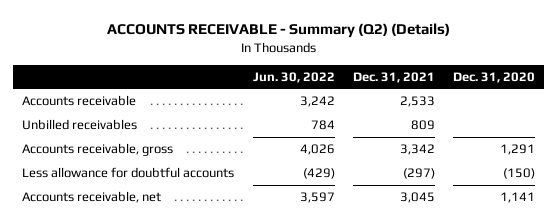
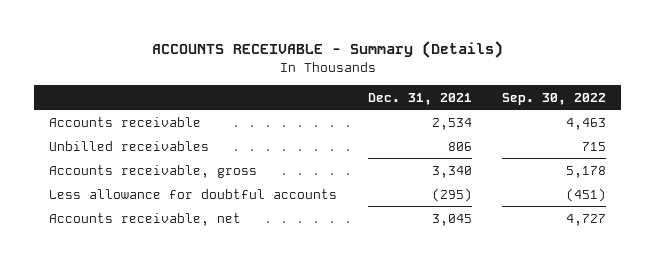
[106,22,450,38] ACCOUNTS RECEIVABLE - Summary (Q2) (Details) -> [151,41,503,59] ACCOUNTS RECEIVABLE - Summary (Details)
[252,71,335,83] Jun. 30, 2022 -> none
[452,71,535,83] Dec. 31, 2020 -> none
none -> [502,93,607,106] Sep. 30, 2022
[399,96,435,108] 2,533 -> [431,117,472,130] 2,534
[410,120,435,131] 809 -> [447,141,472,151] 806
[399,144,435,156] 3,342 -> [431,165,472,178] 3,340
[402,168,435,180] (297) -> [431,187,472,202] (295)

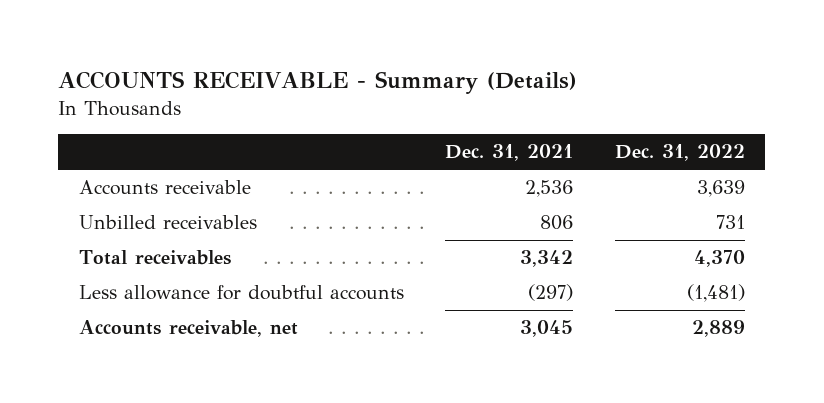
[502,93,607,106] Sep. 30, 2022 -> none
none -> [614,144,745,162] Dec. 31, 2022
[431,117,472,130] 2,534 -> [525,180,574,198] 2,536
[48,164,257,178] Accounts receivable, gross -> none
none -> [78,250,231,266] Total receivables
[431,187,472,202] (295) -> [528,284,574,302] (297)

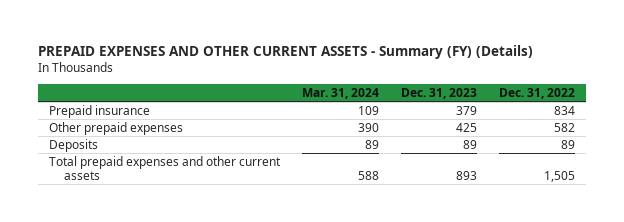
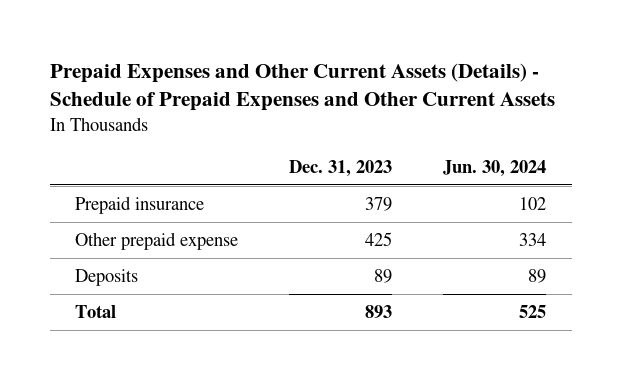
[37,45,533,60] PREPAID EXPENSES AND OTHER CURRENT ASSETS - Summary (FY) (Details) -> [49,62,555,112] Prepaid Expenses and Other Current Assets (Details) - Schedule of Prepaid Expenses and Other Current Assets
[301,87,379,99] Mar. 31, 2024 -> none
[498,87,575,99] Dec. 31, 2022 -> none
none -> [443,160,547,178] Jun. 30, 2024
[48,121,183,135] Other prepaid expenses -> [75,231,239,250] Other prepaid expense
[48,155,281,180] Total prepaid expenses and other current assets -> [75,304,117,318] Total

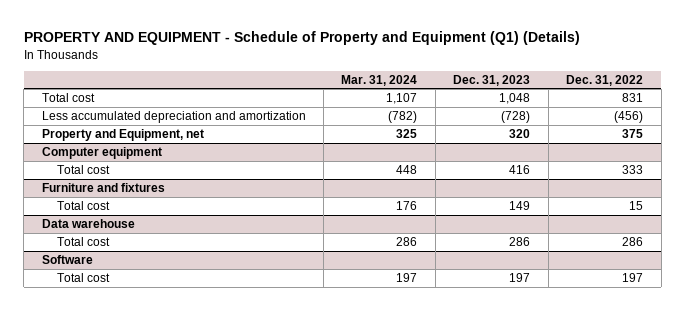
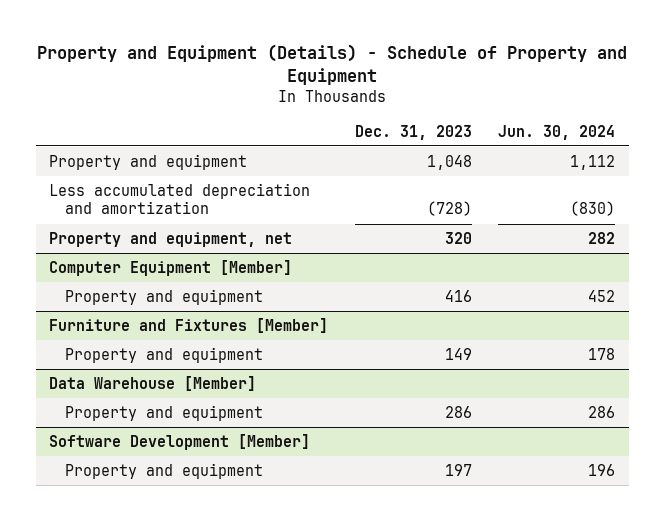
[23,31,580,46] PROPERTY AND EQUIPMENT - Schedule of Property and Equipment (Q1) (Details) -> [37,44,628,85] Property and Equipment (Details) - Schedule of Property and Equipment
[341,74,418,86] Mar. 31, 2024 -> none
[566,74,644,86] Dec. 31, 2022 -> none
none -> [498,124,616,140] Jun. 30, 2024
[41,92,95,102] Total cost -> [49,153,248,170] Property and equipment
[41,128,204,141] Property and Equipment, net -> [49,231,293,247] Property and equipment, net
[41,146,162,159] Computer equipment -> [49,259,293,276] Computer Equipment [Member]
[56,164,110,174] Total cost -> [64,288,263,305] Property and equipment
[41,182,165,192] Furniture and fixtures -> [49,317,329,333] Furniture and Fixtures [Member]
[56,200,110,210] Total cost -> [64,346,263,363] Property and equipment
[41,218,135,228] Data warehouse -> [49,375,257,391] Data Warehouse [Member]
[56,236,110,246] Total cost -> [64,404,263,421] Property and equipment
[41,254,93,264] Software -> [49,433,311,450] Software Development [Member]
[56,272,110,282] Total cost -> [64,462,263,479] Property and equipment

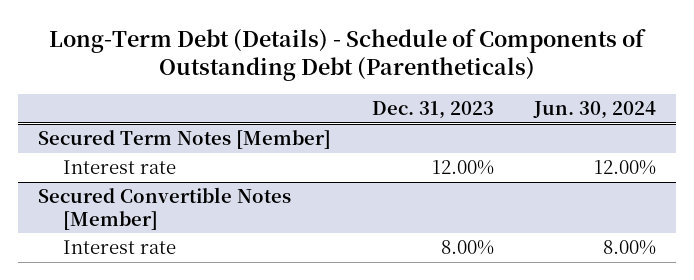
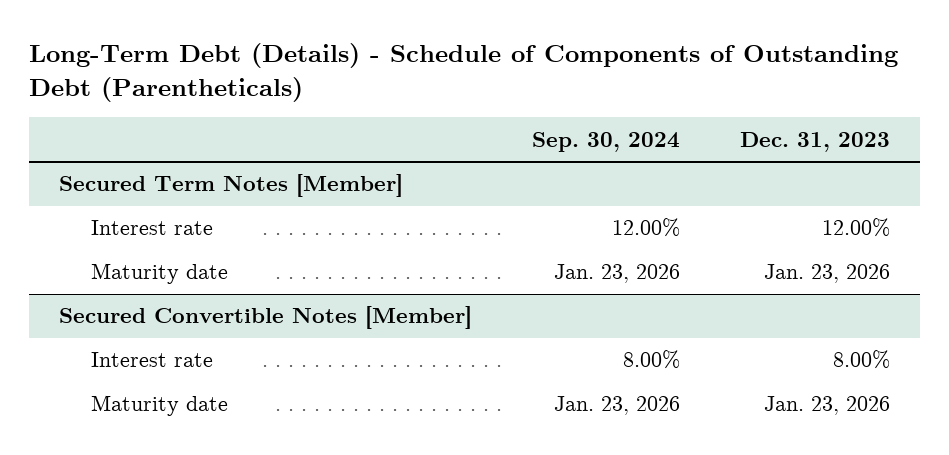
[532,101,656,120] Jun. 30, 2024 -> none
none -> [531,131,680,152] Sep. 30, 2024
none -> [90,263,228,285] Maturity date
none -> [90,395,228,417] Maturity date

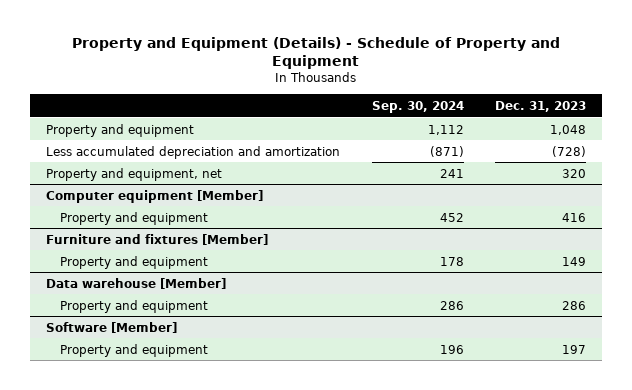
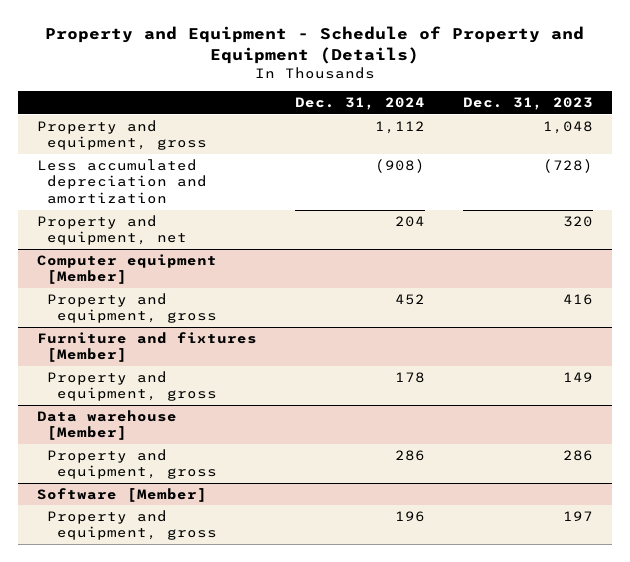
[72,37,561,70] Property and Equipment (Details) - Schedule of Property and Equipment -> [45,25,585,64] Property and Equipment - Schedule of Property and Equipment (Details)
[371,100,464,113] Sep. 30, 2024 -> none
none -> [295,97,426,111] Dec. 31, 2024
[45,123,194,137] Property and equipment -> [37,119,207,151] Property and equipment, gross
[60,211,209,225] Property and equipment -> [46,292,217,324] Property and equipment, gross
[60,255,209,269] Property and equipment -> [46,370,217,402] Property and equipment, gross
[60,299,209,313] Property and equipment -> [46,448,217,480] Property and equipment, gross
[60,343,209,357] Property and equipment -> [46,509,217,541] Property and equipment, gross

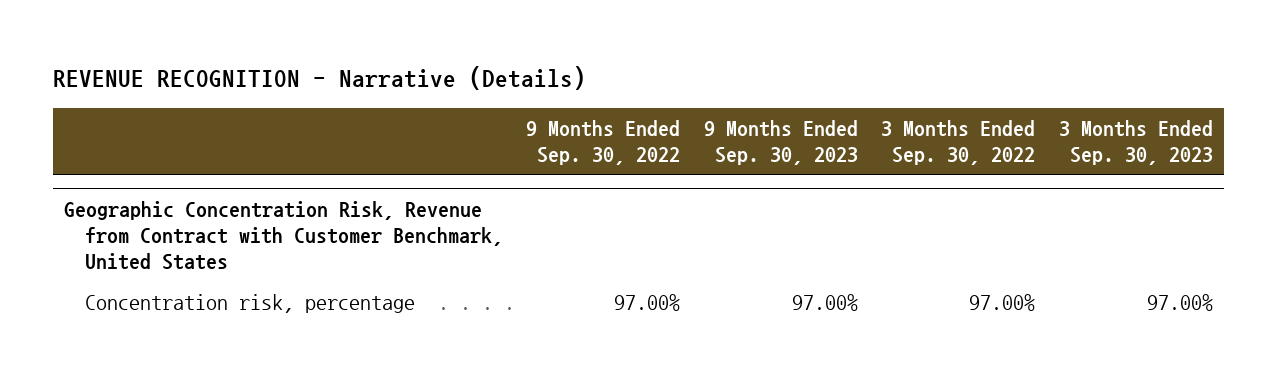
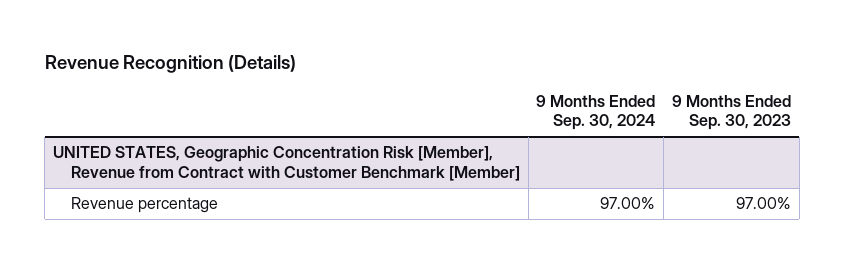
[52,66,586,91] REVENUE RECOGNITION - Narrative (Details) -> [44,55,296,74] Revenue Recognition (Details)
[526,120,681,166] 9 Months Ended Sep. 30, 2022 -> none
[881,120,1036,166] 3 Months Ended Sep. 30, 2022 -> none
[1058,120,1213,166] 3 Months Ended Sep. 30, 2023 -> none
none -> [536,94,656,131] 9 Months Ended Sep. 30, 2024
[64,201,503,271] Geographic Concentration Risk, Revenue from Contract with Customer Benchmark, United States -> [52,146,520,182] UNITED STATES, Geographic Concentration Risk [Member], Revenue from Contract with Customer Benchmark [Member]
[84,294,415,314] Concentration risk, percentage -> [70,197,218,214] Revenue percentage

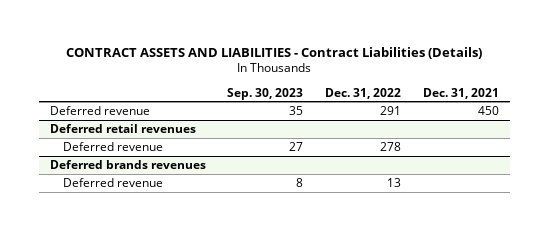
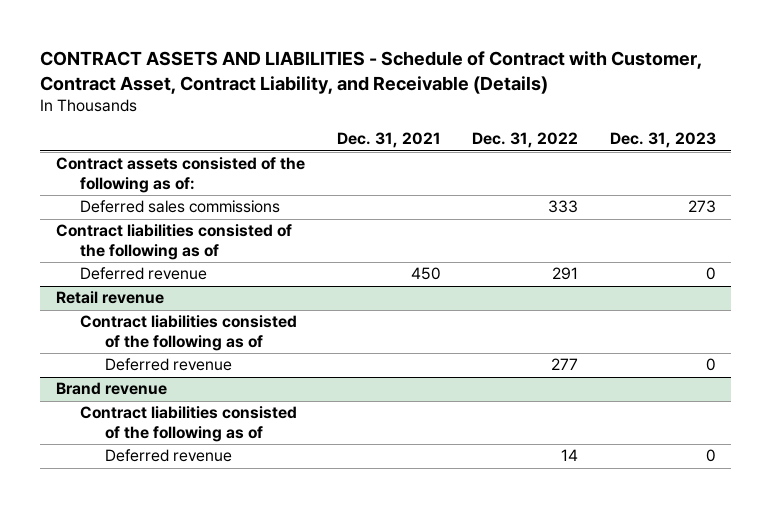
[66,46,483,59] CONTRACT ASSETS AND LIABILITIES - Contract Liabilities (Details) -> [40,50,703,94] CONTRACT ASSETS AND LIABILITIES - Schedule of Contract with Customer, Contract Asset, Contract Liability, and Receivable (Details)
[227,87,304,100] Sep. 30, 2023 -> none
none -> [609,132,716,149] Dec. 31, 2023
none -> [56,157,306,193] Contract assets consisted of the following as of:
none -> [80,200,281,214] Deferred sales commissions
none -> [56,224,293,260] Contract liabilities consisted of the following as of
[49,123,196,133] Deferred retail revenues -> [56,291,165,305] Retail revenue
none -> [80,315,298,351] Contract liabilities consisted of the following as of
[380,141,402,151] 278 -> [551,358,579,371] 277
[49,159,206,169] Deferred brands revenues -> [56,382,168,396] Brand revenue
none -> [80,406,298,442] Contract liabilities consisted of the following as of
[387,177,402,187] 13 -> [561,449,579,462] 14

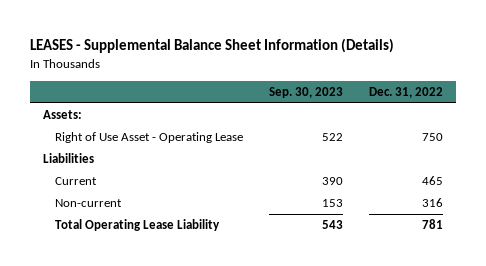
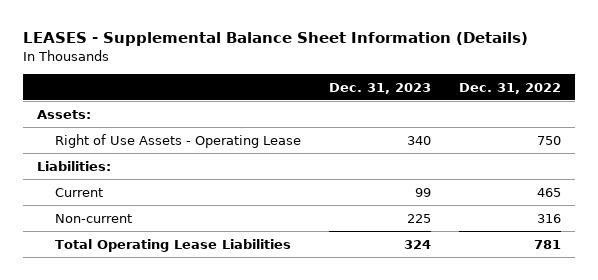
[269,86,344,98] Sep. 30, 2023 -> none
none -> [329,82,432,94] Dec. 31, 2023
[55,132,244,144] Right of Use Asset - Operating Lease -> [55,133,302,148] Right of Use Assets - Operating Lease
[42,153,94,164] Liabilities -> [36,160,111,171] Liabilities:
[55,219,221,232] Total Operating Lease Liability -> [55,238,292,252] Total Operating Lease Liabilities

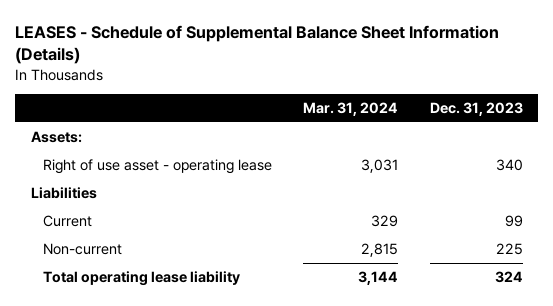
[22,32,528,47] LEASES - Supplemental Balance Sheet Information (Details) -> [15,24,500,65] LEASES - Schedule of Supplemental Balance Sheet Information (Details)
[459,82,562,94] Dec. 31, 2022 -> none
none -> [303,102,399,117] Mar. 31, 2024
[55,133,302,148] Right of Use Assets - Operating Lease -> [42,159,272,175] Right of use asset - operating lease
[36,160,111,171] Liabilities: -> [30,187,97,200] Liabilities
[55,238,292,252] Total Operating Lease Liabilities -> [42,271,240,287] Total operating lease liability

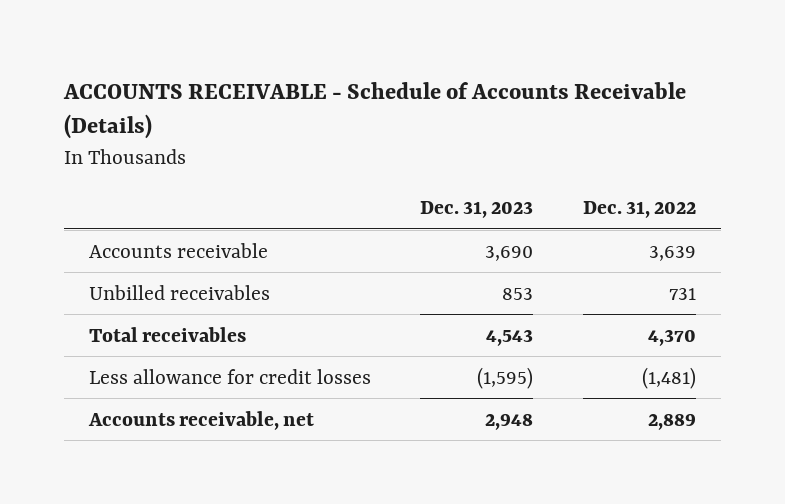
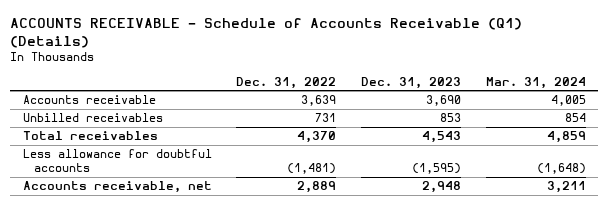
[62,81,686,140] ACCOUNTS RECEIVABLE - Schedule of Accounts Receivable (Details) -> [10,17,523,48] ACCOUNTS RECEIVABLE - Schedule of Accounts Receivable (Q1) (Details)
none -> [485,76,586,89] Mar. 31, 2024
[88,368,371,384] Less allowance for credit losses -> [22,149,212,173] Less allowance for doubtful accounts

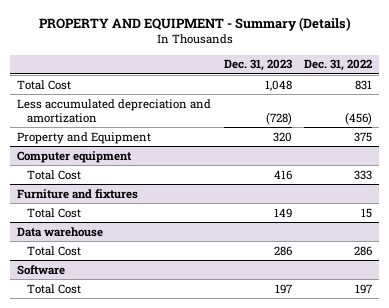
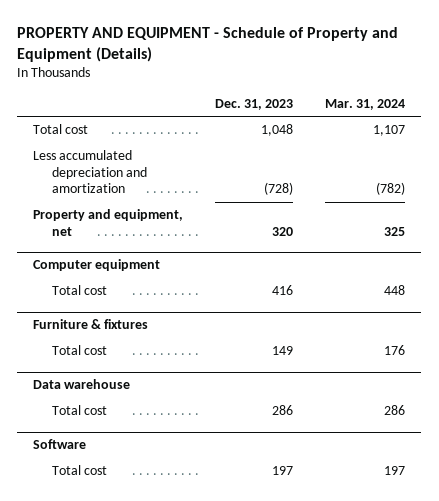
[38,17,351,32] PROPERTY AND EQUIPMENT - Summary (Details) -> [17,27,399,63] PROPERTY AND EQUIPMENT - Schedule of Property and Equipment (Details)
[304,59,373,72] Dec. 31, 2022 -> none
none -> [325,98,406,110] Mar. 31, 2024
[16,79,71,90] Total Cost -> [33,124,89,135] Total cost
[16,131,151,144] Property and Equipment -> [33,209,184,236] Property and equipment, net
[26,169,81,180] Total Cost -> [51,285,107,296] Total cost
[16,188,138,199] Furniture and fixtures -> [33,319,149,330] Furniture & fixtures
[26,207,81,218] Total Cost -> [51,345,107,356] Total cost
[26,245,81,256] Total Cost -> [51,405,107,416] Total cost
[26,283,81,294] Total Cost -> [51,465,107,476] Total cost

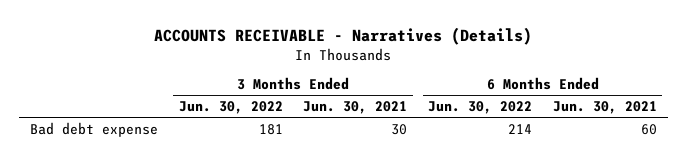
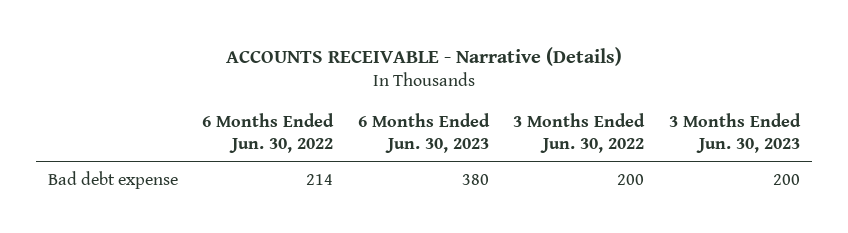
[154,26,533,45] ACCOUNTS RECEIVABLE - Narratives (Details) -> [225,46,622,66] ACCOUNTS RECEIVABLE - Narrative (Details)
[303,101,408,115] Jun. 30, 2021 -> none
[553,101,658,115] Jun. 30, 2021 -> none
none -> [357,112,490,154] 6 Months Ended Jun. 30, 2023
none -> [668,112,801,154] 3 Months Ended Jun. 30, 2023
[258,123,283,135] 181 -> [617,173,645,185] 200

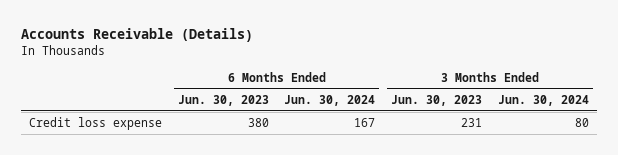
[225,46,622,66] ACCOUNTS RECEIVABLE - Narrative (Details) -> [21,28,254,43] Accounts Receivable (Details)
[202,112,335,154] 6 Months Ended Jun. 30, 2022 -> none
[513,112,646,154] 3 Months Ended Jun. 30, 2022 -> none
none -> [284,94,376,106] Jun. 30, 2024
none -> [497,94,589,106] Jun. 30, 2024
[47,170,178,189] Bad debt expense -> [28,117,162,131] Credit loss expense
[772,173,800,185] 200 -> [461,118,483,128] 231

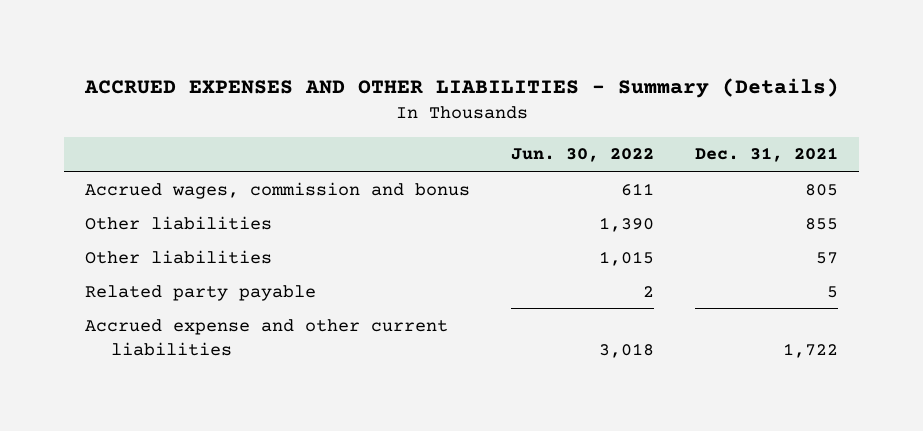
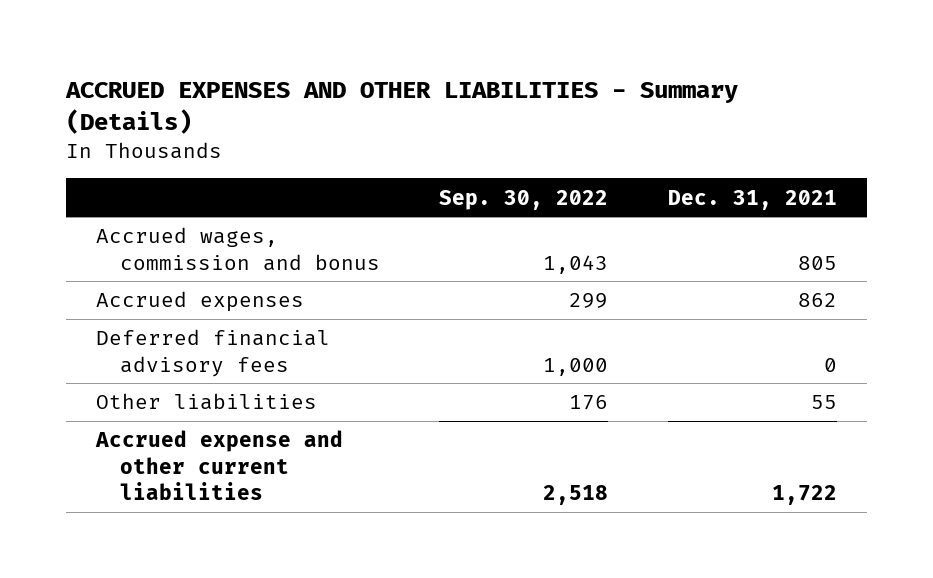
[511,148,655,163] Jun. 30, 2022 -> none
none -> [439,189,609,210] Sep. 30, 2022
[84,249,272,264] Other liabilities -> none
[84,284,316,301] Related party payable -> none
none -> [95,291,304,313] Accrued expenses
none -> [95,329,330,377] Deferred financial advisory fees
[805,217,839,230] 855 -> [811,395,838,410] 55

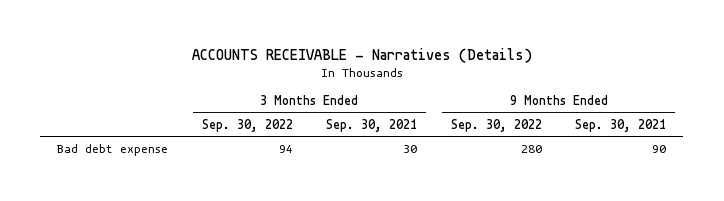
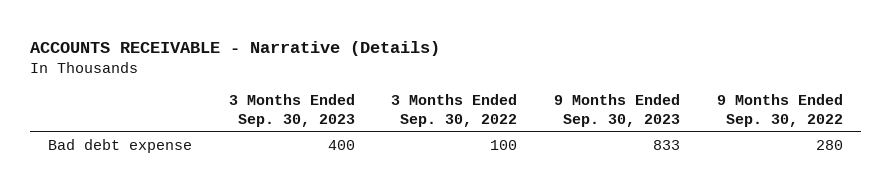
[191,47,532,63] ACCOUNTS RECEIVABLE - Narratives (Details) -> [29,40,440,56] ACCOUNTS RECEIVABLE - Narrative (Details)
[326,118,418,132] 3 Months Ended Sep. 30, 2021 -> none
[575,118,667,132] 9 Months Ended Sep. 30, 2021 -> none
none -> [228,94,355,128] 3 Months Ended Sep. 30, 2023
none -> [554,94,681,128] 9 Months Ended Sep. 30, 2023
[278,145,293,154] 94 -> [490,140,518,151] 100

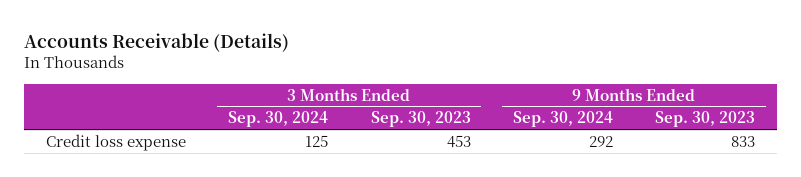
[29,40,440,56] ACCOUNTS RECEIVABLE - Narrative (Details) -> [24,32,290,52] Accounts Receivable (Details)
[391,94,518,128] 3 Months Ended Sep. 30, 2022 -> none
[716,94,843,128] 9 Months Ended Sep. 30, 2022 -> none
none -> [228,111,329,128] Sep. 30, 2024
none -> [512,111,613,128] Sep. 30, 2024
[48,139,193,154] Bad debt expense -> [45,133,186,151] Credit loss expense
[327,140,355,151] 400 -> [446,134,471,148] 453

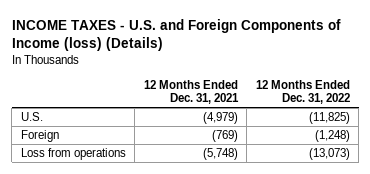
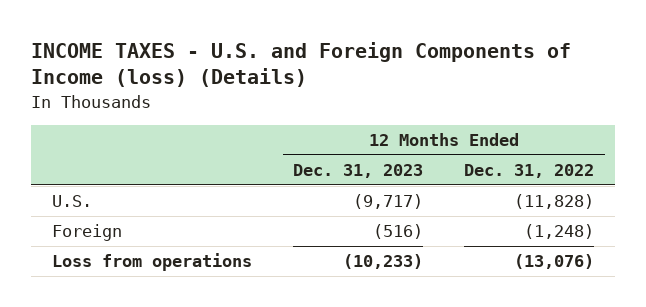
[143,79,239,105] 12 Months Ended Dec. 31, 2021 -> none
none -> [293,163,424,178] Dec. 31, 2023
[308,112,350,125] (11,825) -> [514,194,595,210] (11,828)
[308,148,350,161] (13,073) -> [514,254,595,270] (13,076)

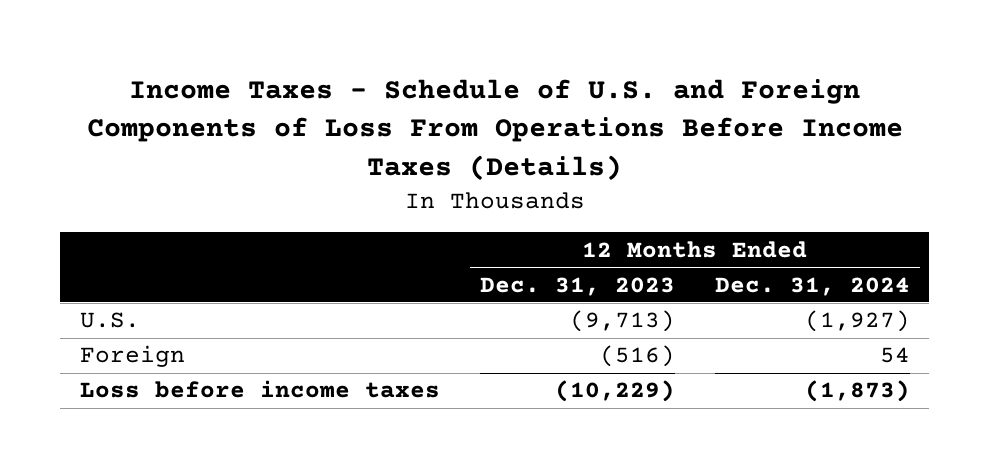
[31,41,572,88] INCOME TAXES - U.S. and Foreign Components of Income (loss) (Details) -> [86,79,903,181] Income Taxes - Schedule of U.S. and Foreign Components of Loss From Operations Before Income Taxes (Details)
[464,163,595,178] Dec. 31, 2022 -> none
none -> [714,276,910,296] Dec. 31, 2024
[353,194,424,210] (9,717) -> [569,310,675,333] (9,713)
[51,253,252,272] Loss from operations -> none
none -> [79,380,440,399] Loss before income taxes

